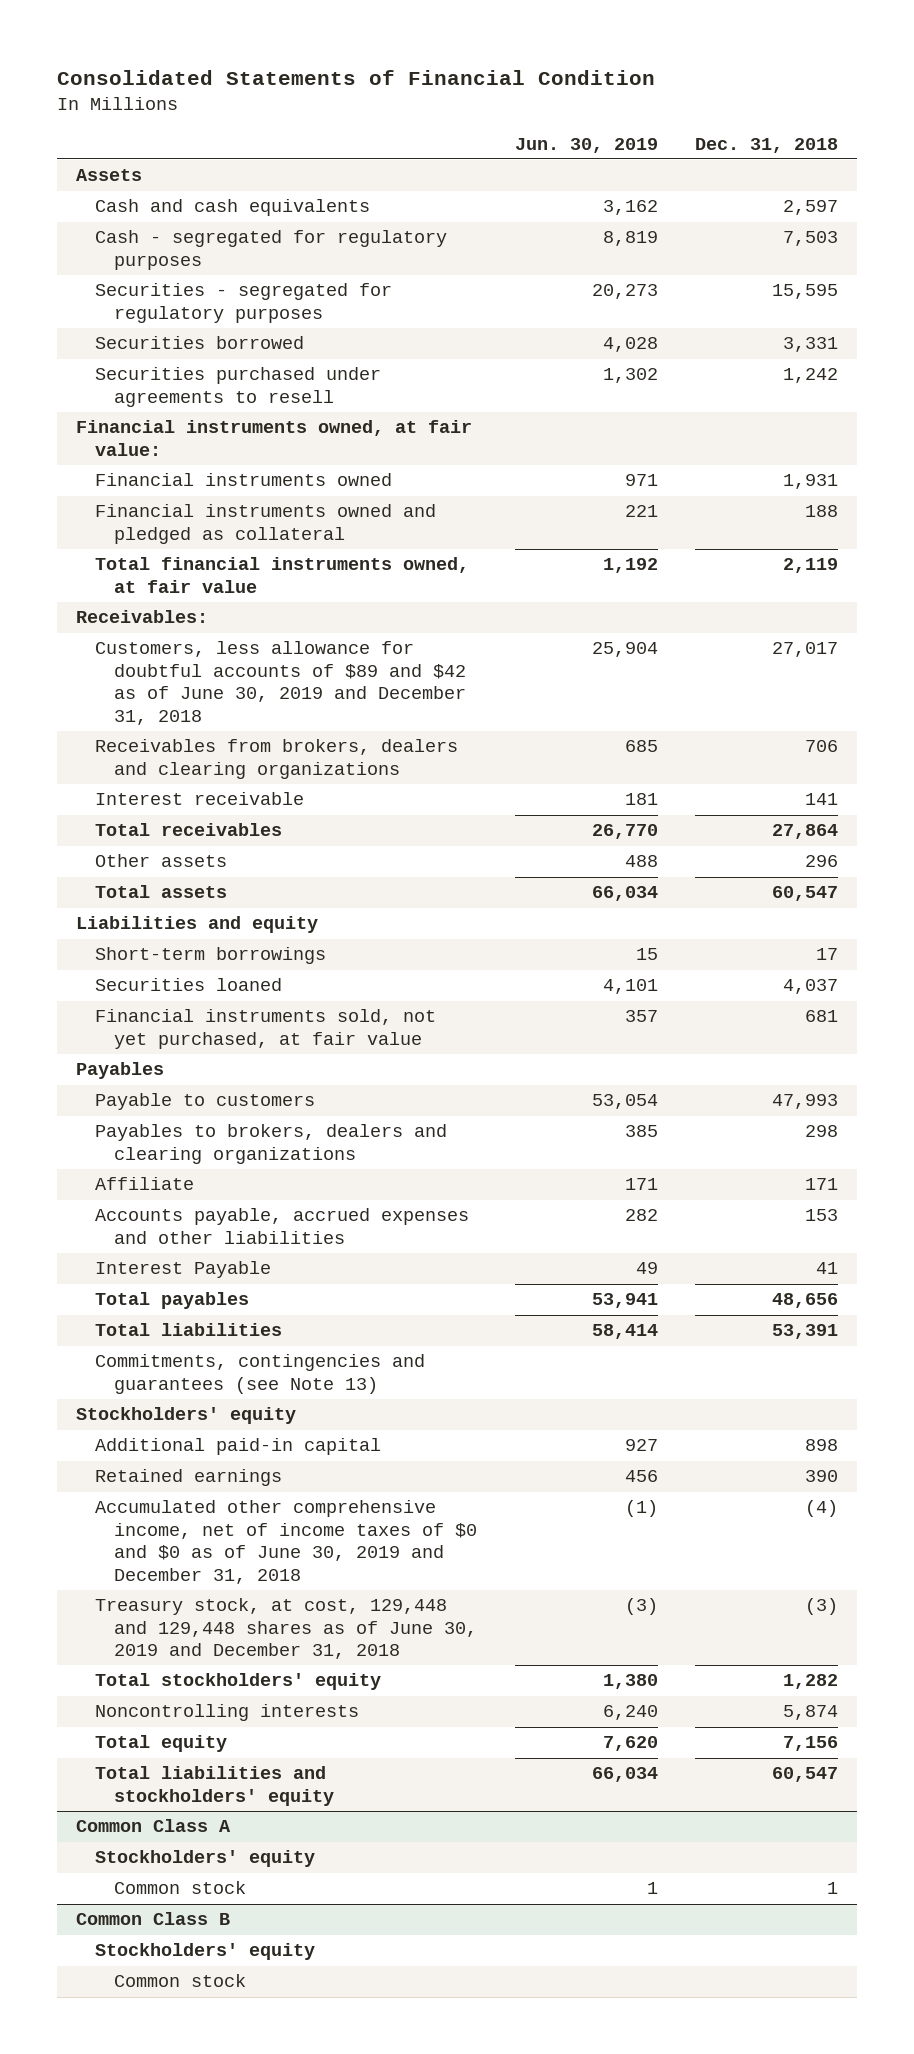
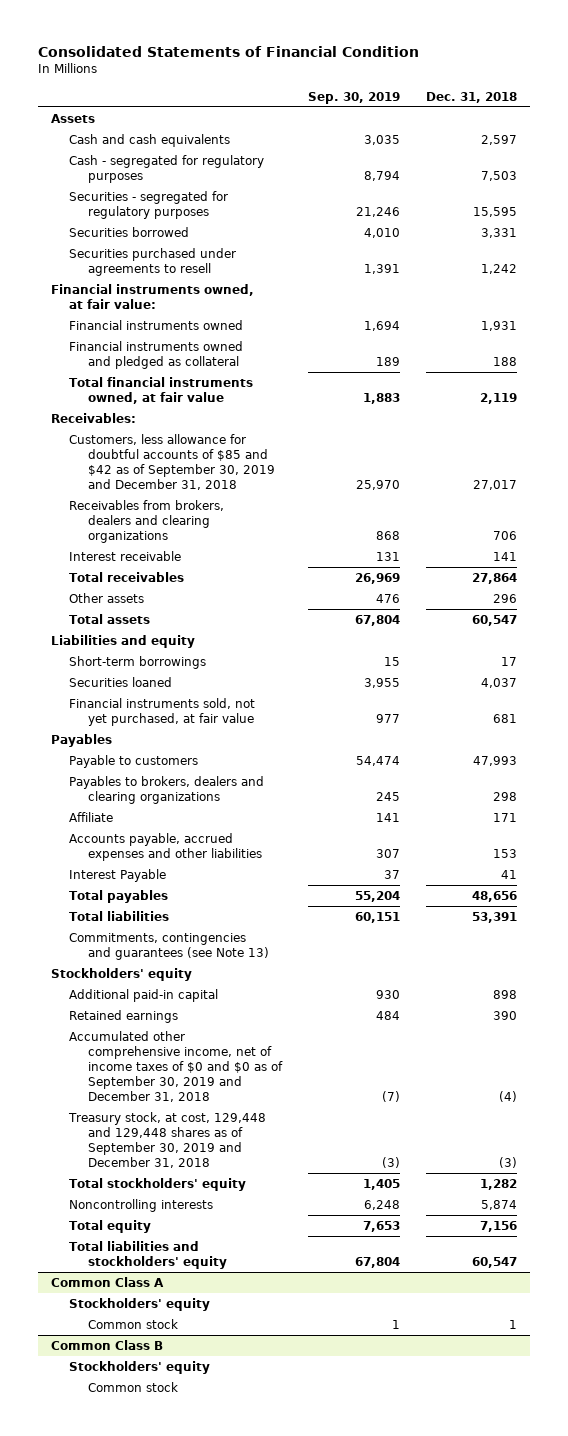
[514,137,658,153] Jun. 30, 2019 -> none
none -> [307,91,400,104] Sep. 30, 2019
[94,641,466,725] Customers, less allowance for doubtful accounts of $89 and $42 as of June 30, 2019 and December 31, 2018 -> [69,434,275,490] Customers, less allowance for doubtful accounts of $85 and $42 as of September 30, 2019 and December 31, 2018
[94,1500,477,1584] Accumulated other comprehensive income, net of income taxes of $0 and $0 as of June 30, 2019 and December 31, 2018 -> [69,1031,283,1102] Accumulated other comprehensive income, net of income taxes of $0 and $0 as of September 30, 2019 and December 31, 2018
[94,1598,477,1660] Treasury stock, at cost, 129,448 and 129,448 shares as of June 30, 2019 and December 31, 2018 -> [68,1112,267,1168] Treasury stock, at cost, 129,448 and 129,448 shares as of September 30, 2019 and December 31, 2018

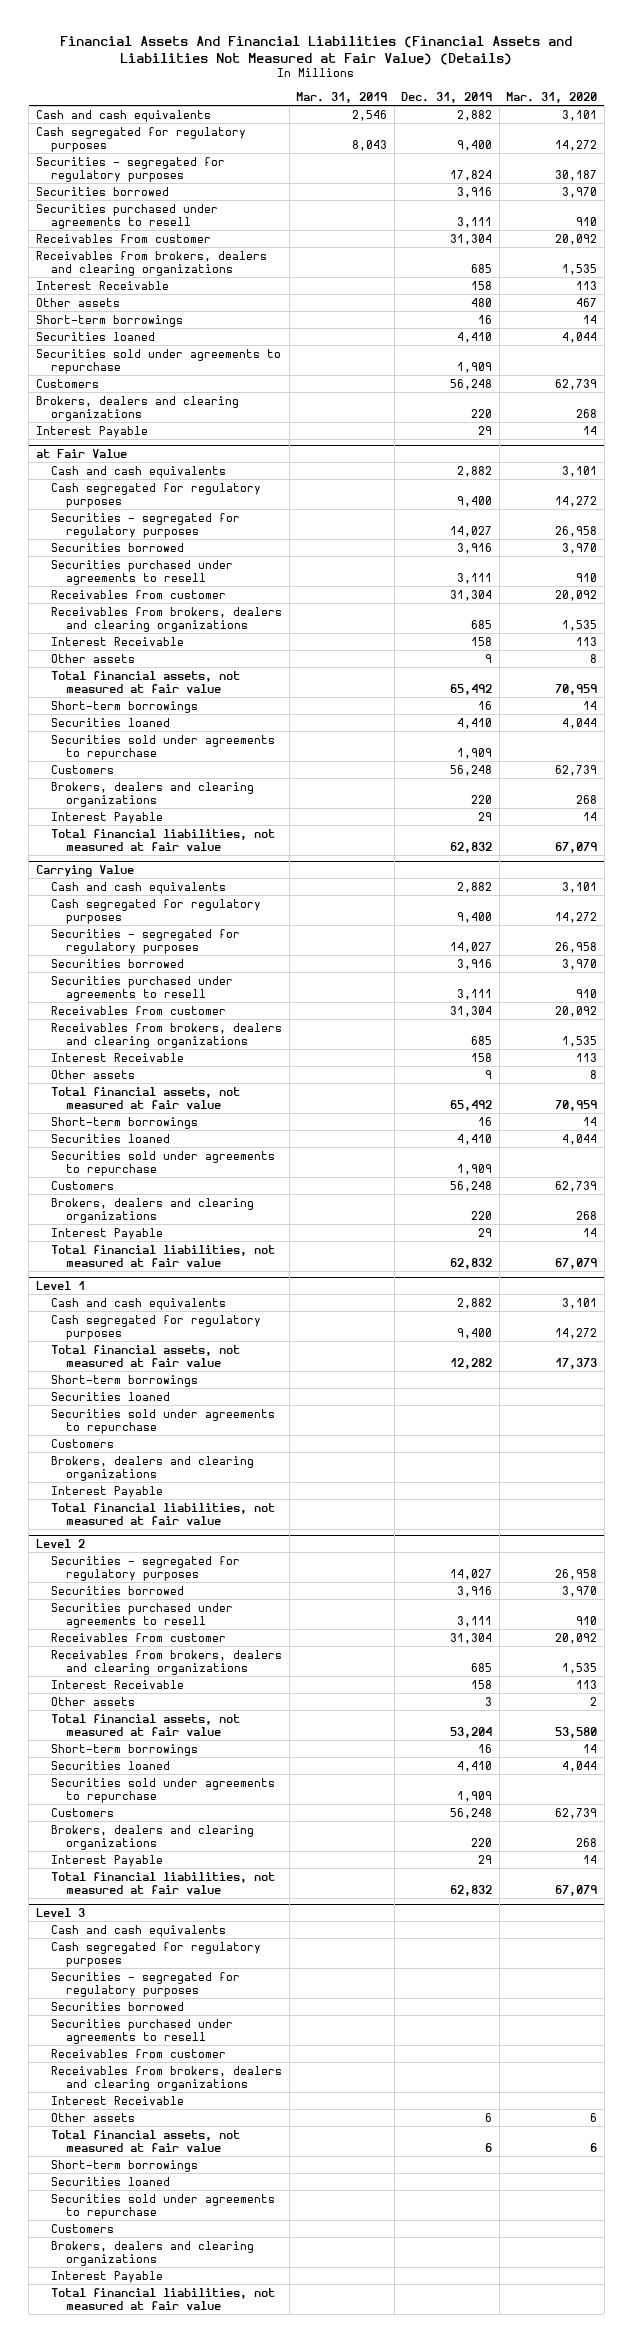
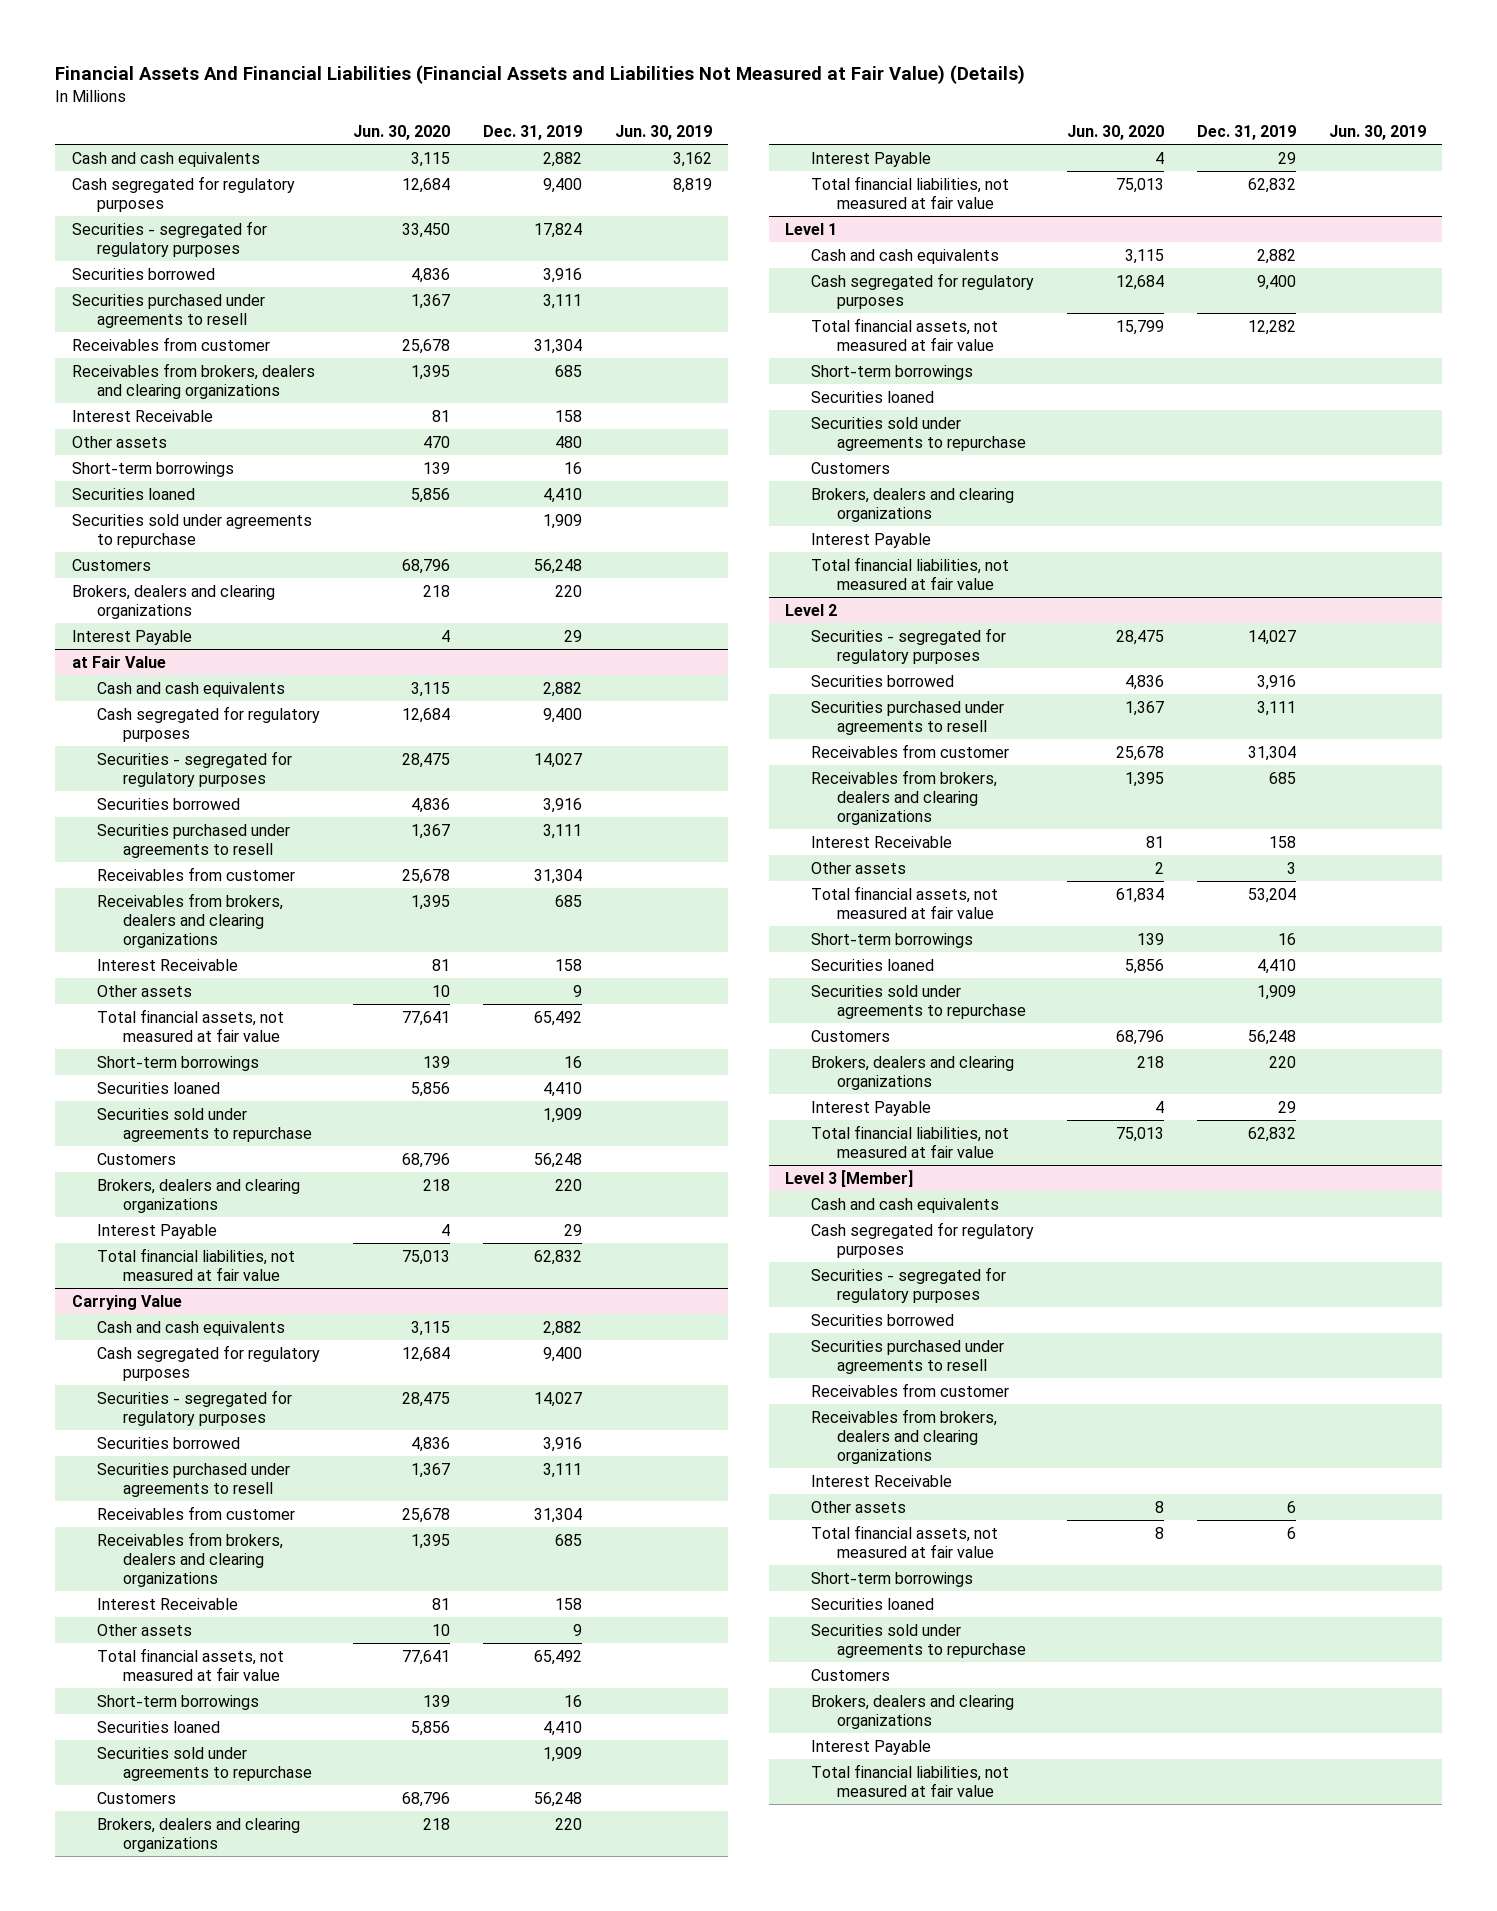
[296,91,388,103] Mar. 31, 2019 -> none
[506,91,598,103] Mar. 31, 2020 -> none
none -> [353,125,451,141] Jun. 30, 2020
none -> [615,125,713,141] Jun. 30, 2019
[35,1908,85,1918] Level 3 -> [785,1169,914,1187] Level 3 [Member]

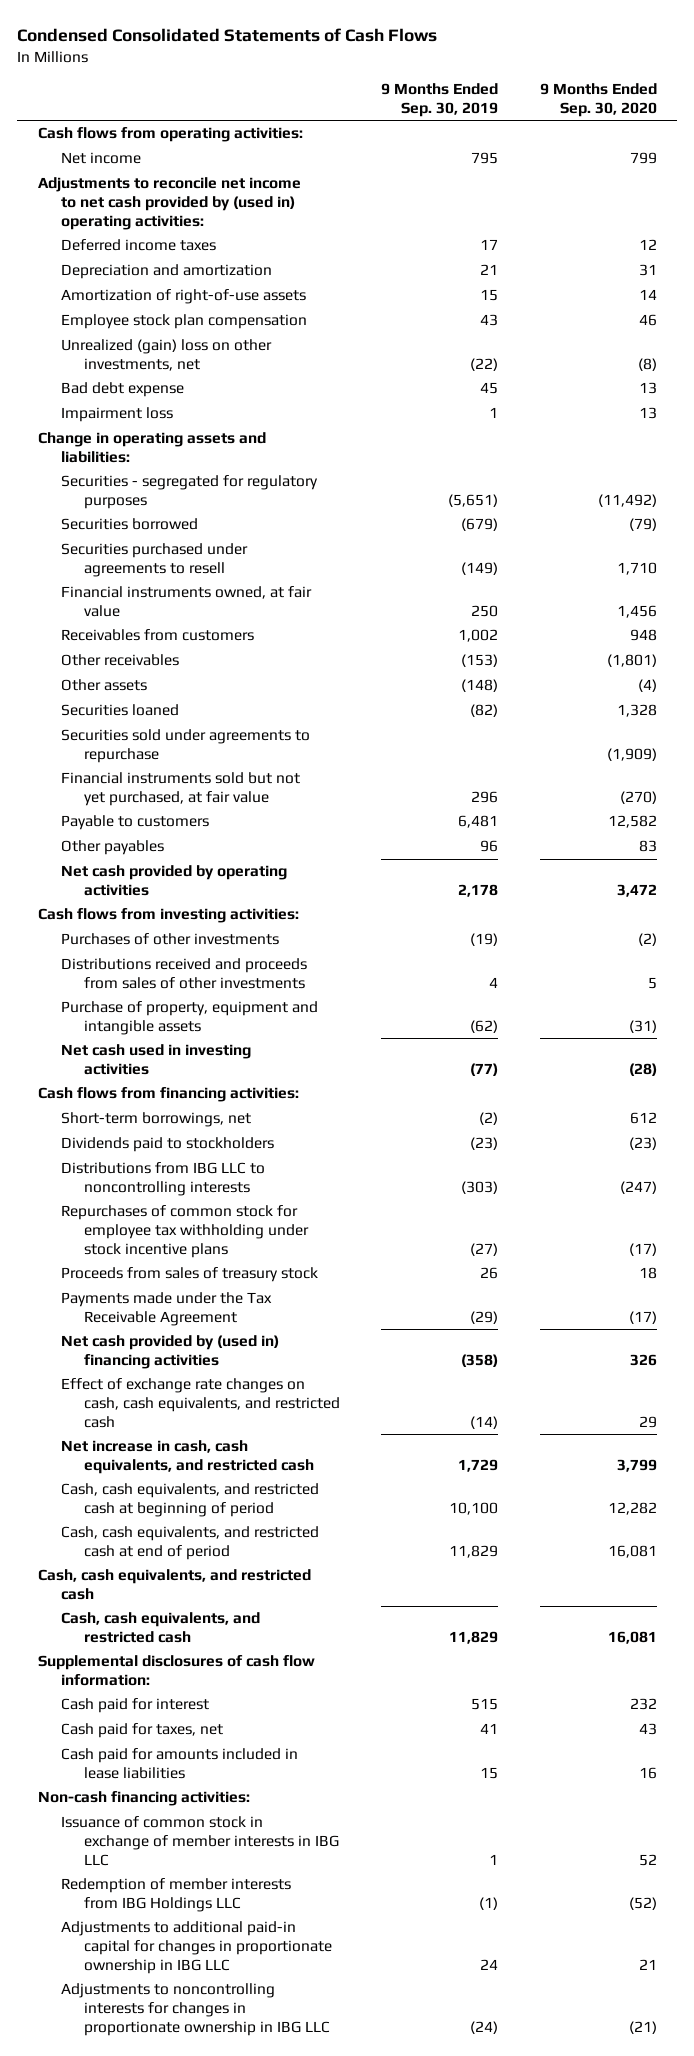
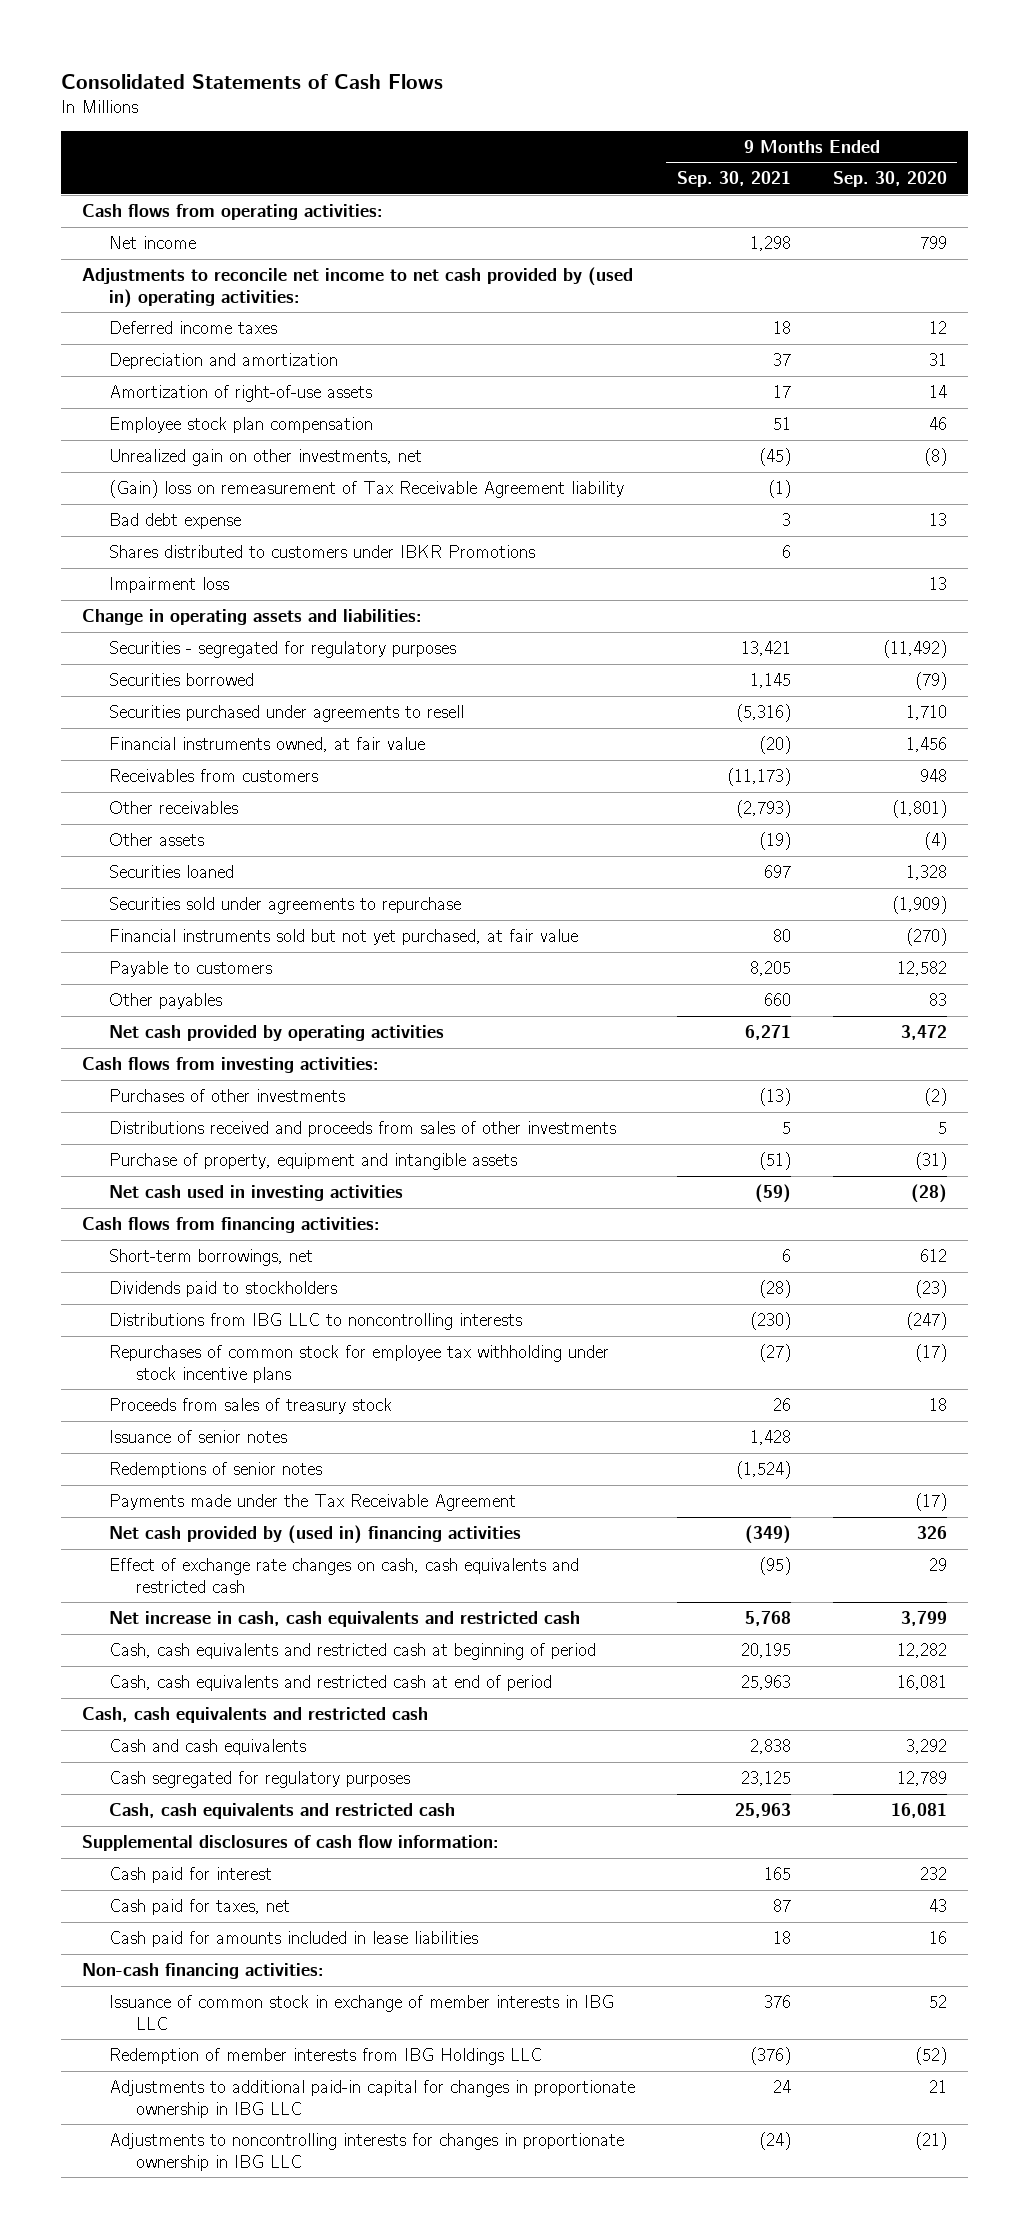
[16,27,437,42] Condensed Consolidated Statements of Cash Flows -> [61,73,444,89] Consolidated Statements of Cash Flows
[381,83,499,118] 9 Months Ended Sep. 30, 2019 -> none
none -> [676,171,791,188] Sep. 30, 2021
[60,339,272,372] Unrealized (gain) loss on other investments, net -> [109,448,423,466] Unrealized gain on other investments, net
none -> [109,479,625,498] (Gain) loss on remeasurement of Tax Receivable Agreement liability
none -> [109,544,536,558] Shares distributed to customers under IBKR Promotions
none -> [109,1429,288,1443] Issuance of senior notes
none -> [109,1461,323,1478] Redemptions of senior notes
[60,1378,340,1428] Effect of exchange rate changes on cash, cash equivalents, and restricted cash -> [109,1557,580,1593] Effect of exchange rate changes on cash, cash equivalents and restricted cash
[60,1440,314,1475] Net increase in cash, cash equivalents, and restricted cash -> [109,1610,581,1627] Net increase in cash, cash equivalents and restricted cash
[60,1483,319,1518] Cash, cash equivalents, and restricted cash at beginning of period -> [109,1642,597,1660] Cash, cash equivalents and restricted cash at beginning of period
[60,1526,319,1561] Cash, cash equivalents, and restricted cash at end of period -> [109,1674,553,1691] Cash, cash equivalents and restricted cash at end of period
[37,1569,311,1601] Cash, cash equivalents, and restricted cash -> [81,1706,428,1723] Cash, cash equivalents and restricted cash
none -> [109,1738,307,1755] Cash and cash equivalents
none -> [109,1770,411,1788] Cash segregated for regulatory purposes
[60,1612,260,1644] Cash, cash equivalents, and restricted cash -> [109,1802,456,1819] Cash, cash equivalents and restricted cash

